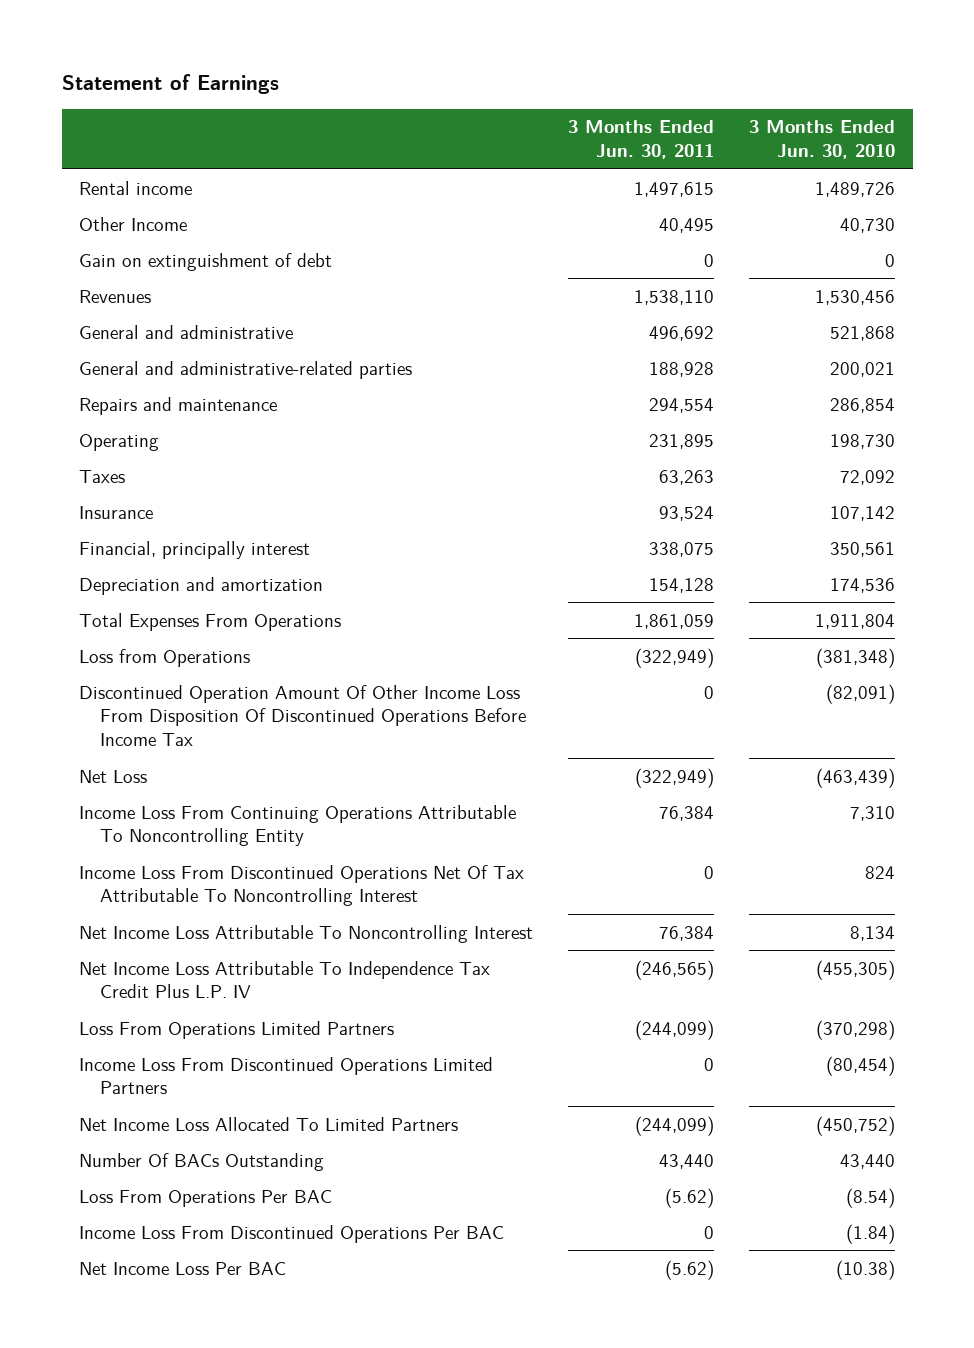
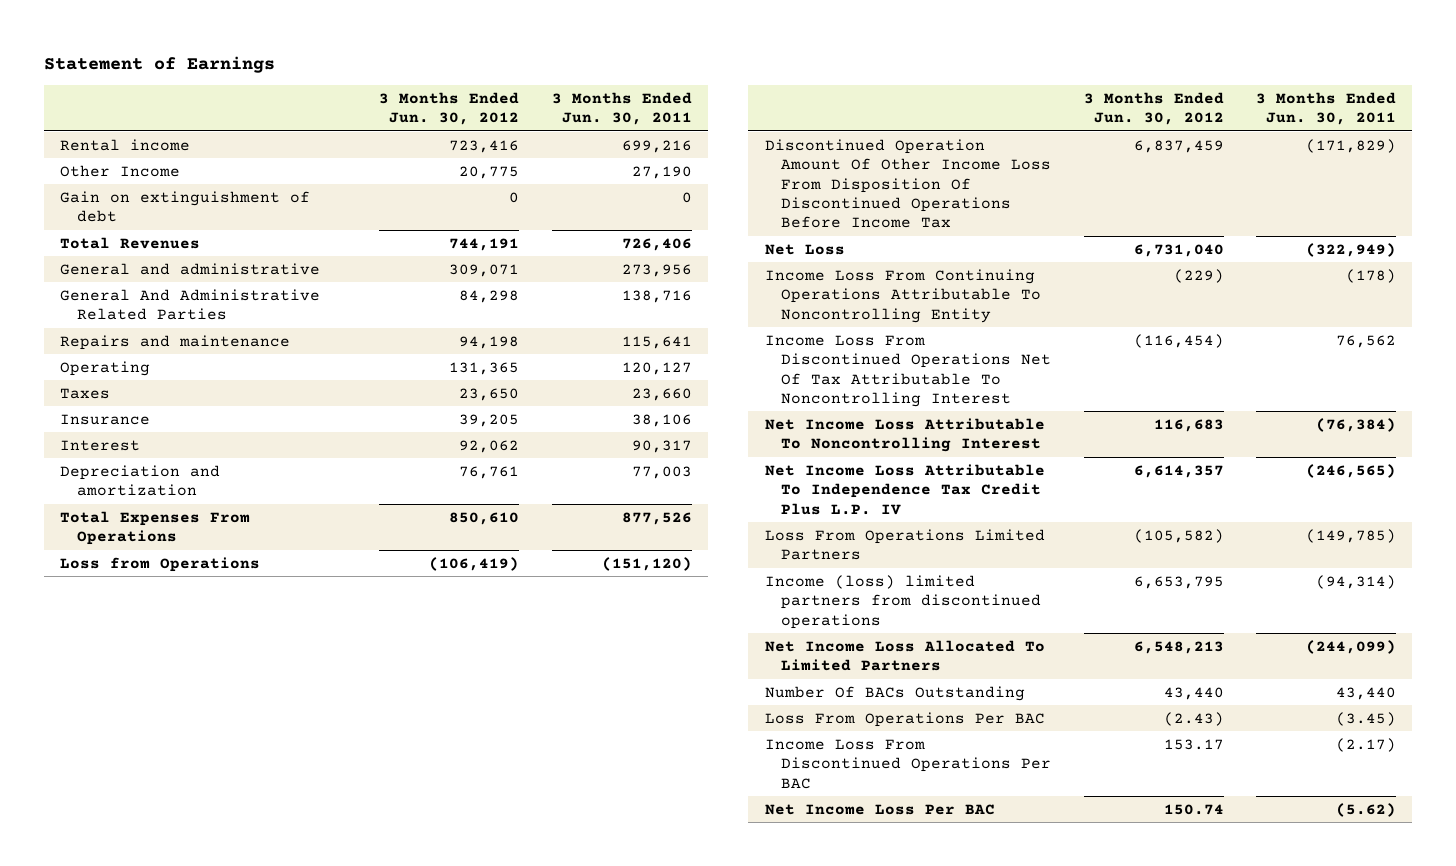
[749,120,896,160] 3 Months Ended Jun. 30, 2010 -> none
none -> [379,92,520,126] 3 Months Ended Jun. 30, 2012
[634,181,715,197] 1,497,615 -> [621,139,692,153] 699,216
[659,217,715,233] 40,495 -> [631,165,692,179] 27,190
[79,289,152,303] Revenues -> [60,236,201,249] Total Revenues
[634,289,715,305] 1,538,110 -> [621,237,692,251] 726,406
[649,325,715,341] 496,692 -> [621,263,692,277] 273,956
[79,360,413,379] General and administrative-related parties -> [60,288,321,321] General And Administrative Related Parties
[649,361,715,377] 188,928 -> [621,289,692,303] 138,716
[649,397,715,413] 294,554 -> [621,335,692,349] 115,641
[649,433,715,449] 231,895 -> [621,361,692,375] 120,127
[659,469,715,485] 63,263 -> [631,387,692,401] 23,660
[659,505,715,521] 93,524 -> [631,413,692,427] 38,106
[79,540,311,559] Financial, principally interest -> [60,439,141,451] Interest
[649,541,715,557] 338,075 -> [631,439,692,453] 90,317
[649,577,715,593] 154,128 -> [631,465,692,479] 77,003
[634,613,715,629] 1,861,059 -> [621,511,692,525] 877,526
[635,647,715,668] (322,949) -> [601,556,692,571] (151,120)
[704,685,715,699] 0 -> [1306,138,1397,153] (171,829)
[659,805,715,821] 76,384 -> [1346,268,1397,283] (178)
[704,865,715,879] 0 -> [1336,334,1397,348] 76,562
[659,925,715,941] 76,384 -> [1316,417,1397,432] (76,384)
[635,1019,715,1040] (244,099) -> [1306,528,1397,543] (149,785)
[79,1056,494,1095] Income Loss From Discontinued Operations Limited Partners -> [764,574,1042,629] Income (loss) limited partners from discontinued operations
[704,1057,715,1071] 0 -> [1316,574,1397,589] (94,314)
[665,1187,715,1208] (5.62) -> [1336,711,1397,726] (3.45)
[704,1225,715,1239] 0 -> [1336,737,1397,752] (2.17)

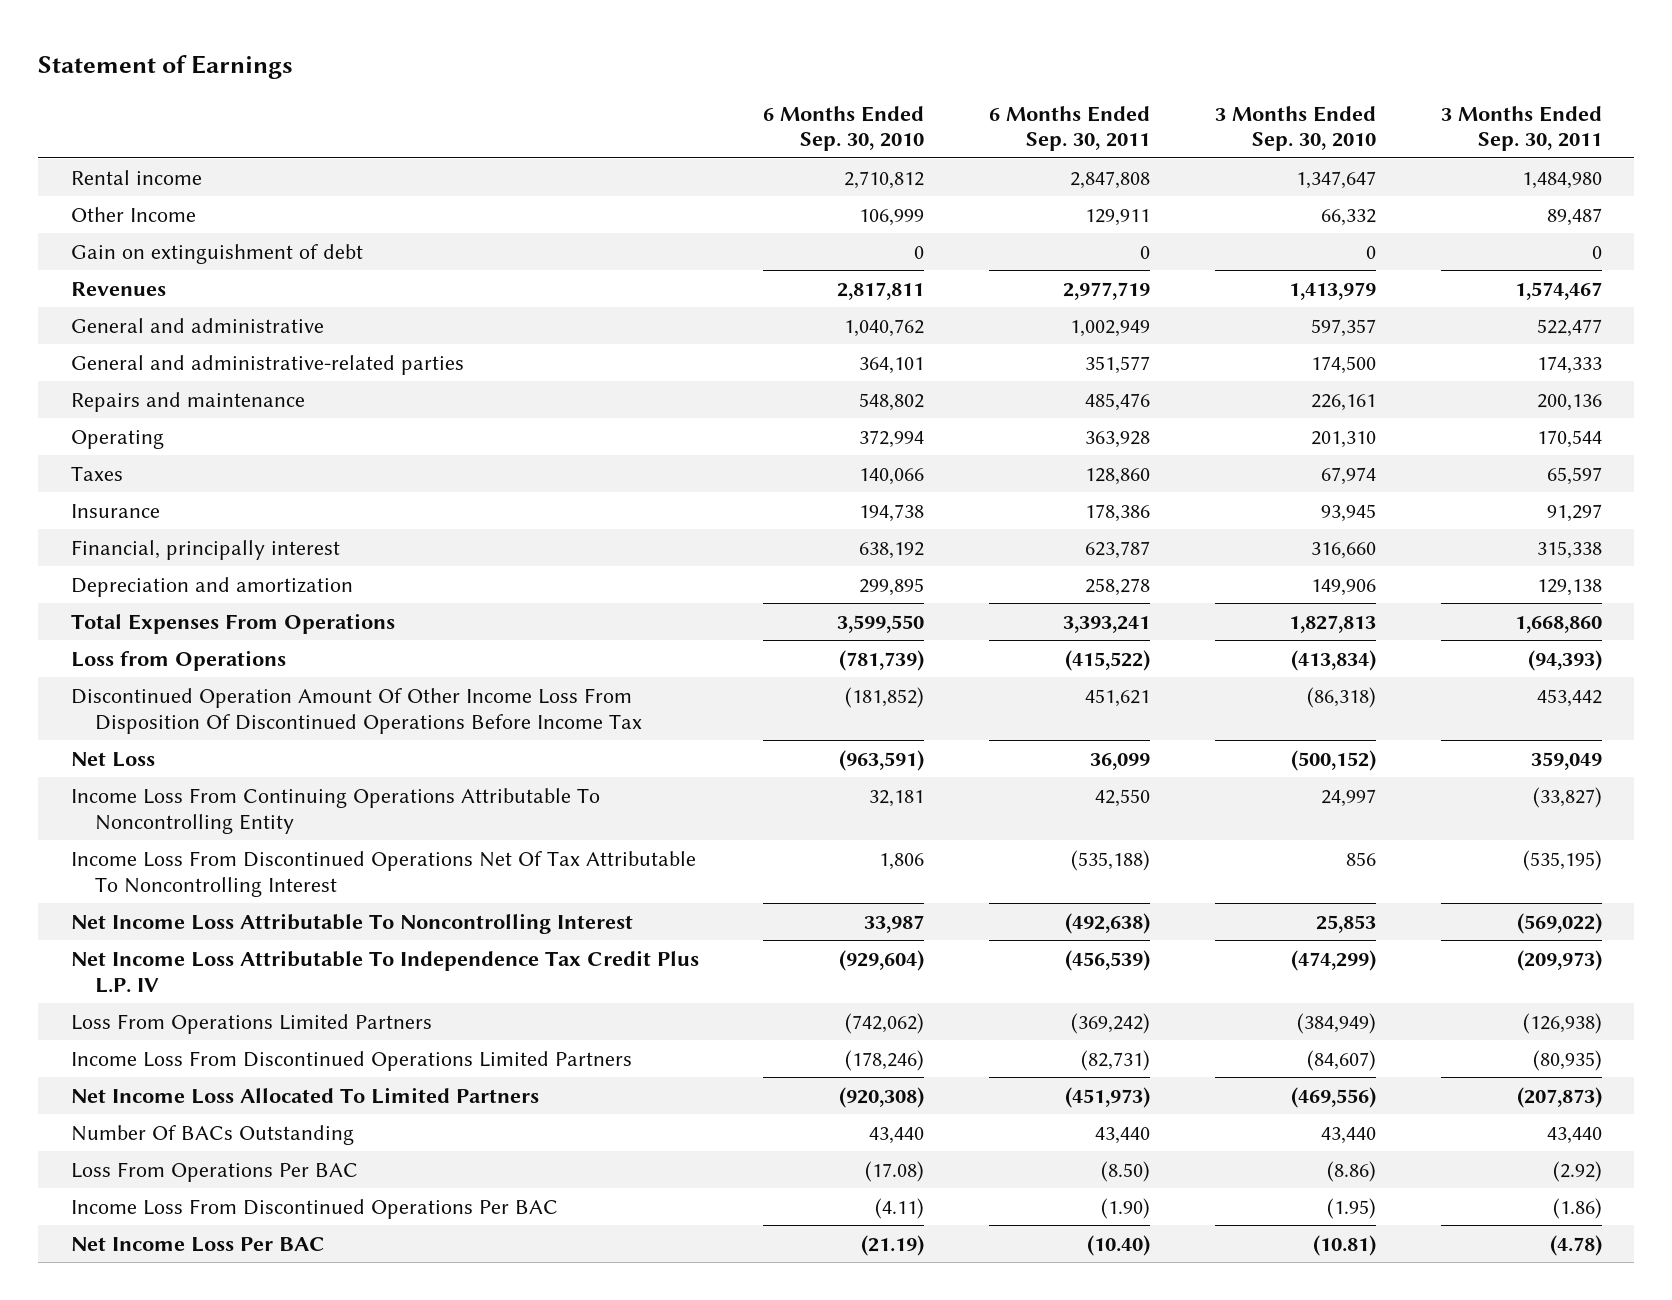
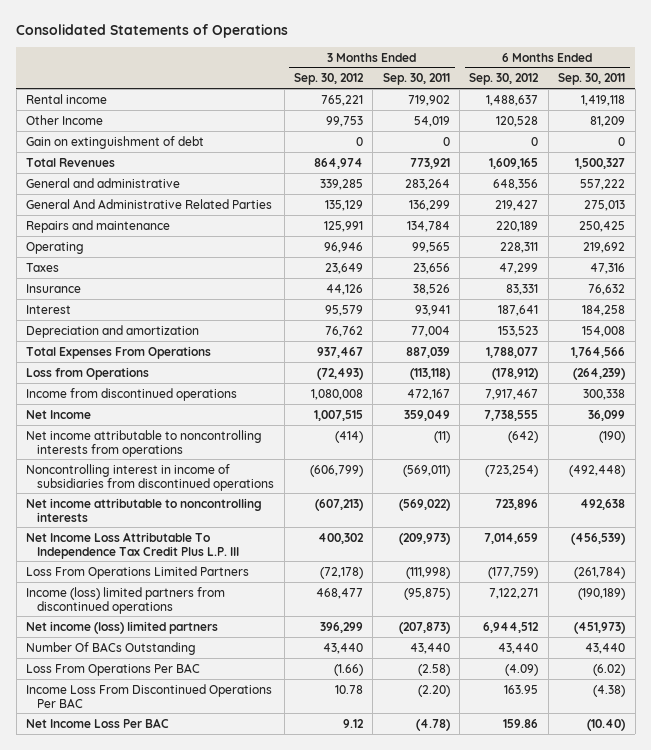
[38,54,294,79] Statement of Earnings -> [16,24,289,39] Consolidated Statements of Operations
[763,105,925,152] 6 Months Ended Sep. 30, 2010 -> none
[1214,105,1376,152] 3 Months Ended Sep. 30, 2010 -> none
none -> [294,73,365,86] Sep. 30, 2012
none -> [469,73,540,86] Sep. 30, 2012
[1070,170,1151,189] 2,847,808 -> [581,94,626,106] 1,419,118
[1521,171,1602,189] 1,484,980 -> [407,94,450,106] 719,902
[1085,208,1151,226] 129,911 -> [590,115,626,127] 81,209
[1546,207,1602,226] 89,487 -> [413,115,450,127] 54,019
[70,281,166,296] Revenues -> [26,157,116,167] Total Revenues
[1063,281,1151,300] 2,977,719 -> [575,157,626,169] 1,500,327
[1514,281,1602,300] 1,574,467 -> [409,157,450,169] 773,921
[1070,319,1151,337] 1,002,949 -> [580,178,626,190] 557,222
[1536,318,1602,337] 522,477 -> [404,178,450,190] 283,264
[70,354,464,375] General and administrative-related parties -> [26,198,273,209] General And Administrative Related Parties
[1085,355,1151,374] 351,577 -> [584,199,626,211] 275,013
[1536,355,1602,374] 174,333 -> [408,199,450,211] 136,299
[1085,392,1151,411] 485,476 -> [579,220,626,232] 250,425
[1536,393,1602,411] 200,136 -> [406,220,450,232] 134,784
[1085,430,1151,448] 363,928 -> [583,241,626,253] 219,692
[1536,429,1602,448] 170,544 -> [411,241,450,253] 99,565
[1085,467,1151,485] 128,860 -> [590,262,626,274] 47,316
[1546,466,1602,485] 65,597 -> [412,262,450,274] 23,656
[1085,503,1151,522] 178,386 -> [588,283,626,295] 76,632
[1546,503,1602,522] 91,297 -> [412,283,450,295] 38,526
[70,539,340,560] Financial, principally interest -> [26,304,72,314] Interest
[1085,540,1151,559] 623,787 -> [582,304,626,316] 184,258
[1536,540,1602,559] 315,338 -> [414,304,450,316] 93,941
[1085,577,1151,596] 258,278 -> [582,325,626,337] 154,008
[1536,578,1602,596] 129,138 -> [410,325,450,337] 77,004
[1063,615,1151,633] 3,393,241 -> [571,346,626,358] 1,764,566
[1514,615,1602,633] 1,668,860 -> [405,346,450,358] 887,039
[1065,649,1151,671] (415,522) -> [573,367,626,380] (264,239)
[1527,649,1602,671] (94,393) -> [409,367,450,380] (113,118)
[70,687,642,734] Discontinued Operation Amount Of Other Income Loss From Disposition Of Discontinued Operations Before Income Tax -> [26,387,238,401] Income from discontinued operations
[1085,688,1151,707] 451,621 -> [583,388,626,400] 300,338
[1536,688,1602,707] 453,442 -> [406,388,450,400] 472,167
[70,751,155,767] Net Loss -> [26,409,92,419] Net Income
[70,787,600,834] Income Loss From Continuing Operations Attributable To Noncontrolling Entity -> [26,429,263,457] Net income attributable to noncontrolling interests from operations
[1095,788,1151,807] 42,550 -> [599,430,626,443] (190)
[1532,786,1602,808] (33,827) -> [433,430,450,443] (11)
[70,850,696,897] Income Loss From Discontinued Operations Net Of Tax Attributable To Noncontrolling Interest -> [26,463,275,491] Noncontrolling interest in income of subsidiaries from discontinued operations
[1071,849,1151,871] (535,188) -> [569,464,626,477] (492,448)
[1522,849,1602,871] (535,195) -> [402,464,450,477] (569,011)
[70,912,633,934] Net Income Loss Attributable To Noncontrolling Interest -> [26,497,263,522] Net income attributable to noncontrolling interests
[1065,912,1151,934] (492,638) -> [580,498,626,510] 492,638
[70,949,699,993] Net Income Loss Attributable To Independence Tax Credit Plus L.P. IV -> [26,531,240,559] Net Income Loss Attributable To Independence Tax Credit Plus L.P. III
[1071,1012,1151,1034] (369,242) -> [574,566,626,579] (261,784)
[1522,1012,1602,1034] (126,938) -> [405,566,450,579] (111,998)
[70,1050,632,1071] Income Loss From Discontinued Operations Limited Partners -> [26,586,226,614] Income (loss) limited partners from discontinued operations
[1081,1049,1151,1071] (82,731) -> [578,587,626,600] (190,189)
[1532,1049,1602,1071] (80,935) -> [403,587,450,600] (95,875)
[70,1086,539,1104] Net Income Loss Allocated To Limited Partners -> [26,620,219,634] Net income (loss) limited partners
[1101,1160,1151,1182] (8.50) -> [593,663,626,676] (6.02)
[1552,1160,1602,1182] (2.92) -> [417,663,450,676] (2.58)
[1101,1197,1151,1219] (1.90) -> [593,684,626,697] (4.38)
[1552,1197,1602,1219] (1.86) -> [417,684,450,697] (2.20)

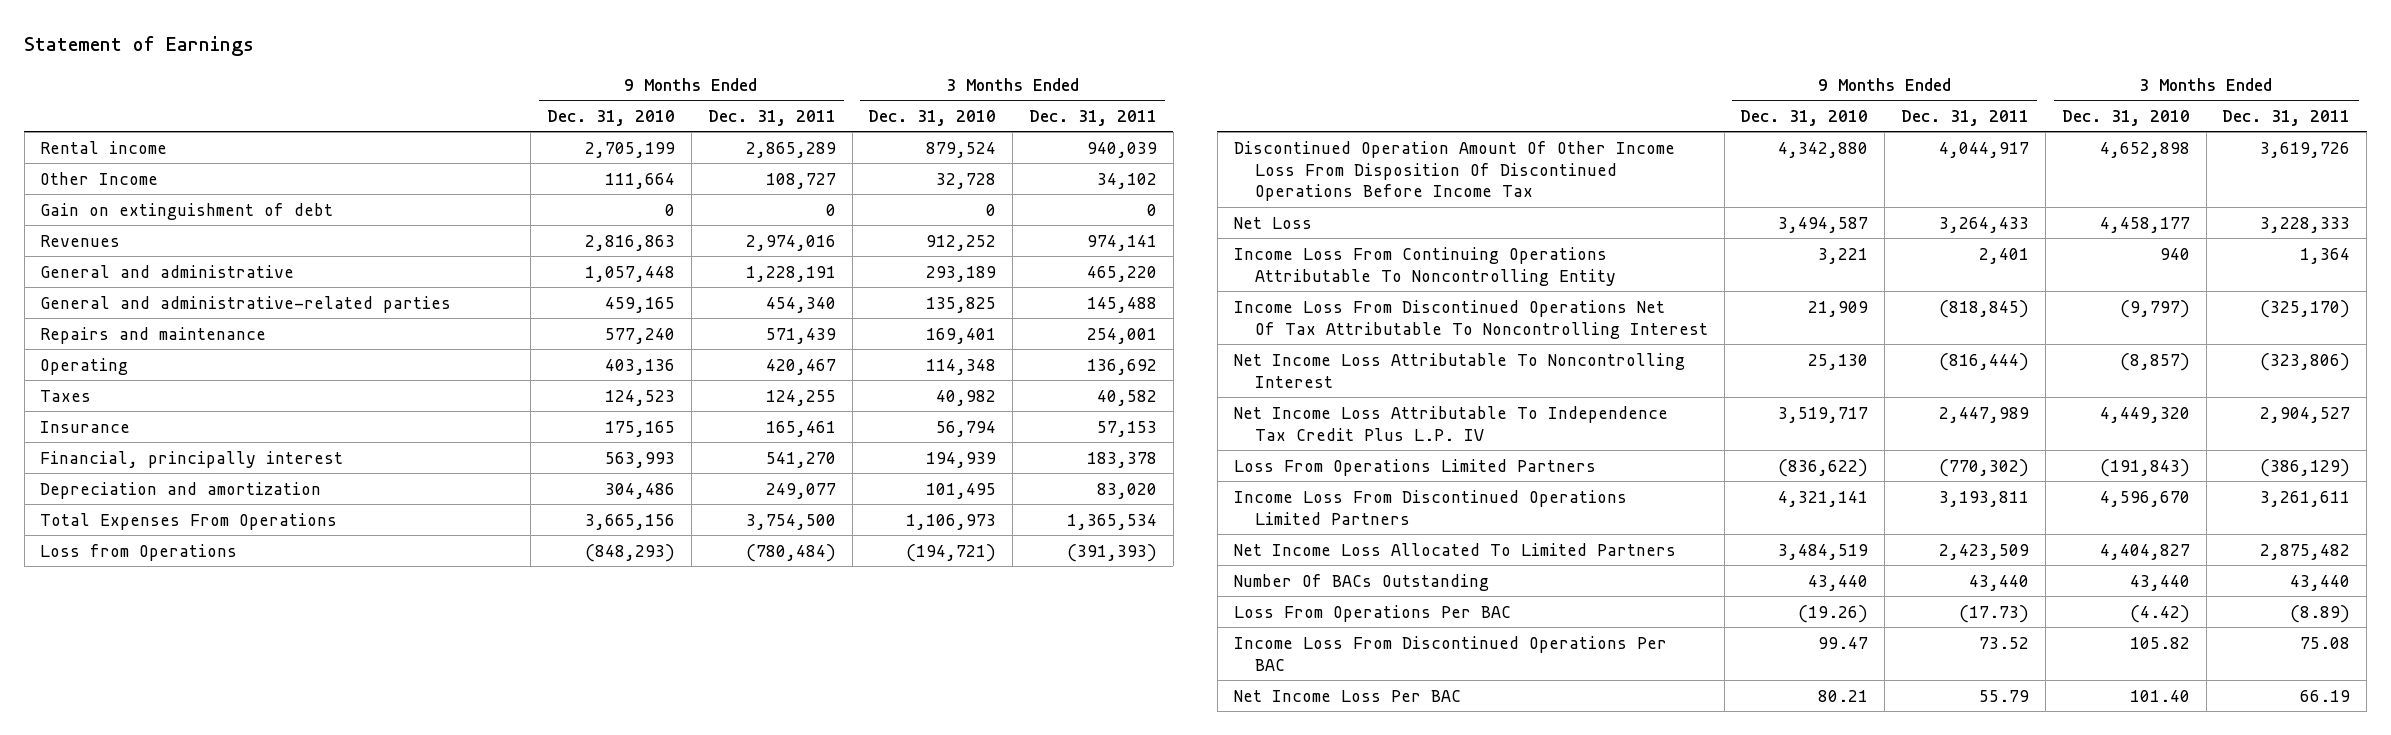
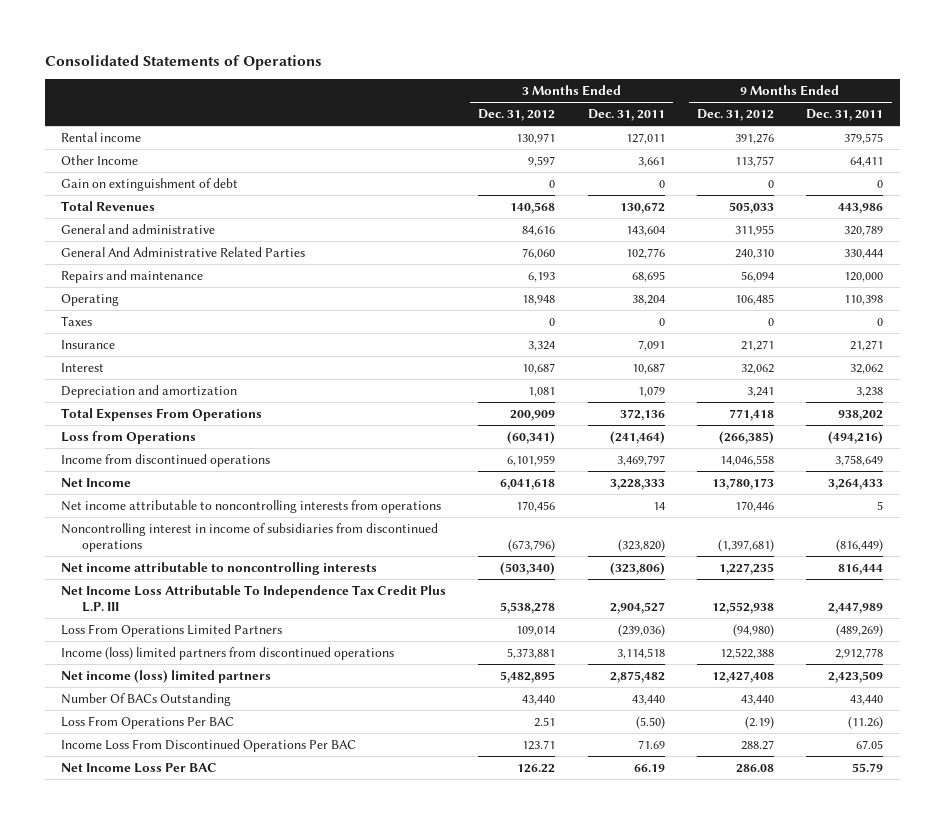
[24,36,255,57] Statement of Earnings -> [45,54,323,70] Consolidated Statements of Operations
[547,109,676,126] Dec. 31, 2010 -> none
[868,109,997,126] Dec. 31, 2010 -> none
none -> [478,109,556,122] Dec. 31, 2012
none -> [697,109,775,122] Dec. 31, 2012
[745,141,836,158] 2,865,289 -> [844,132,884,144] 379,575
[1087,141,1158,158] 940,039 -> [625,132,665,144] 127,011
[765,172,836,189] 108,727 -> [850,156,884,167] 64,411
[1097,172,1158,189] 34,102 -> [637,156,665,167] 3,661
[40,234,121,247] Revenues -> [61,200,156,211] Total Revenues
[745,234,836,251] 2,974,016 -> [838,202,884,214] 443,986
[1087,234,1158,251] 974,141 -> [619,201,665,214] 130,672
[745,265,836,282] 1,228,191 -> [844,224,884,236] 320,789
[1087,265,1158,282] 465,220 -> [625,225,665,236] 143,604
[40,295,452,313] General and administrative-related parties -> [61,246,306,257] General And Administrative Related Parties
[765,296,836,313] 454,340 -> [844,248,884,259] 330,444
[1087,296,1158,313] 145,488 -> [625,247,665,259] 102,776
[765,327,836,344] 571,439 -> [844,271,884,282] 120,000
[1087,327,1158,344] 254,001 -> [631,270,665,282] 68,695
[765,358,836,375] 420,467 -> [844,294,884,305] 110,398
[1087,358,1158,375] 136,692 -> [631,294,665,305] 38,204
[765,389,836,406] 124,255 -> [877,317,884,326] 0
[1097,389,1158,406] 40,582 -> [658,317,665,326] 0
[765,420,836,437] 165,461 -> [850,339,884,351] 21,271
[1097,420,1158,437] 57,153 -> [637,339,665,351] 7,091
[40,450,344,468] Financial, principally interest -> [61,362,105,372] Interest
[765,451,836,468] 541,270 -> [850,363,884,374] 32,062
[1087,451,1158,468] 183,378 -> [631,362,665,374] 10,687
[765,482,836,499] 249,077 -> [856,386,884,397] 3,238
[1097,482,1158,499] 83,020 -> [637,385,665,397] 1,079
[745,513,836,530] 3,754,500 -> [838,409,884,421] 938,202
[1067,513,1158,530] 1,365,534 -> [619,408,665,421] 372,136
[745,543,836,562] (780,484) -> [828,430,884,444] (494,216)
[1067,543,1158,562] (391,393) -> [609,430,665,444] (241,464)
[1233,140,1675,202] Discontinued Operation Amount Of Other Income Loss From Disposition Of Discontinued Operations Before Income Tax -> [61,453,271,467] Income from discontinued operations
[1939,141,2030,158] 4,044,917 -> [835,454,884,466] 3,758,649
[2260,141,2351,158] 3,619,726 -> [616,454,665,466] 3,469,797
[1233,216,1312,229] Net Loss -> [61,477,132,487] Net Income
[1233,246,1616,286] Income Loss From Continuing Operations Attributable To Noncontrolling Entity -> [61,499,442,513] Net income attributable to noncontrolling interests from operations
[1979,247,2030,264] 2,401 -> [877,500,884,510] 5
[2300,247,2351,264] 1,364 -> [652,501,665,510] 14
[1233,299,1708,339] Income Loss From Discontinued Operations Net Of Tax Attributable To Noncontrolling Interest -> [61,522,439,552] Noncontrolling interest in income of subsidiaries from discontinued operations
[1939,299,2030,318] (818,845) -> [836,538,884,552] (816,449)
[2260,299,2351,318] (325,170) -> [617,538,665,552] (323,820)
[1233,352,1685,388] Net Income Loss Attributable To Noncontrolling Interest -> [61,561,378,575] Net income attributable to noncontrolling interests
[1939,352,2030,371] (816,444) -> [838,563,884,575] 816,444
[1233,405,1668,441] Net Income Loss Attributable To Independence Tax Credit Plus L.P. IV -> [61,584,447,612] Net Income Loss Attributable To Independence Tax Credit Plus L.P. III
[1939,458,2030,477] (770,302) -> [836,623,884,637] (489,269)
[2260,458,2351,477] (386,129) -> [617,623,665,637] (239,036)
[1233,489,1627,525] Income Loss From Discontinued Operations Limited Partners -> [61,646,395,660] Income (loss) limited partners from discontinued operations
[1939,490,2030,507] 3,193,811 -> [835,647,884,659] 2,912,778
[2260,490,2351,507] 3,261,611 -> [616,647,665,659] 3,114,518
[1233,542,1676,556] Net Income Loss Allocated To Limited Partners -> [61,669,272,683] Net income (loss) limited partners
[1959,604,2030,623] (17.73) -> [848,715,884,729] (11.26)
[2290,604,2351,623] (8.89) -> [635,715,665,729] (5.50)
[1979,636,2030,649] 73.52 -> [856,739,884,749] 67.05
[2300,636,2351,649] 75.08 -> [637,739,665,749] 71.69

